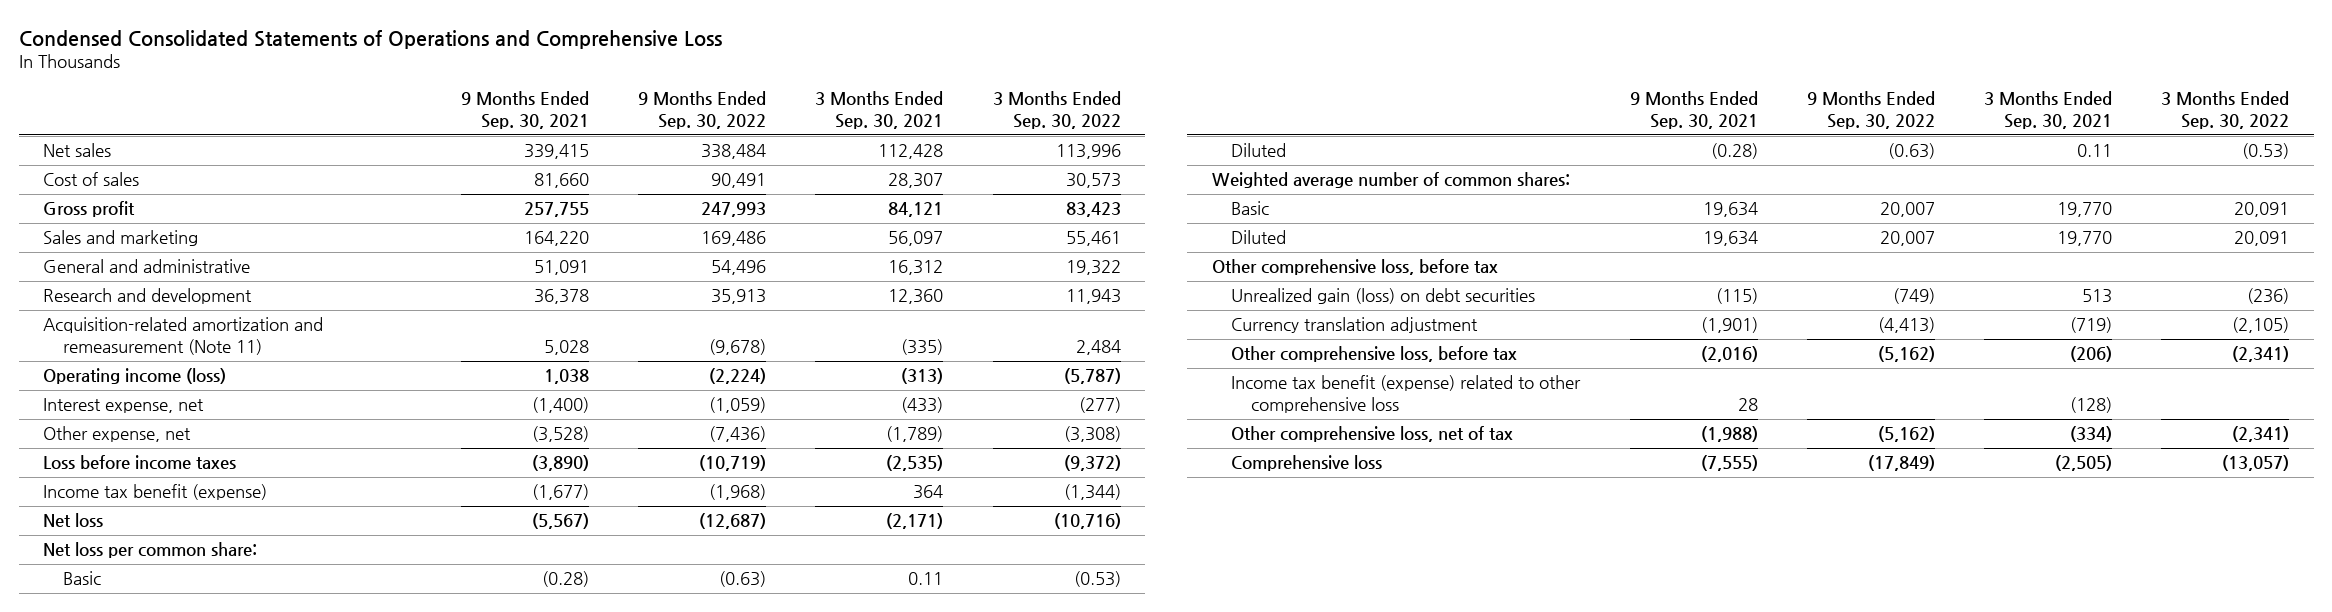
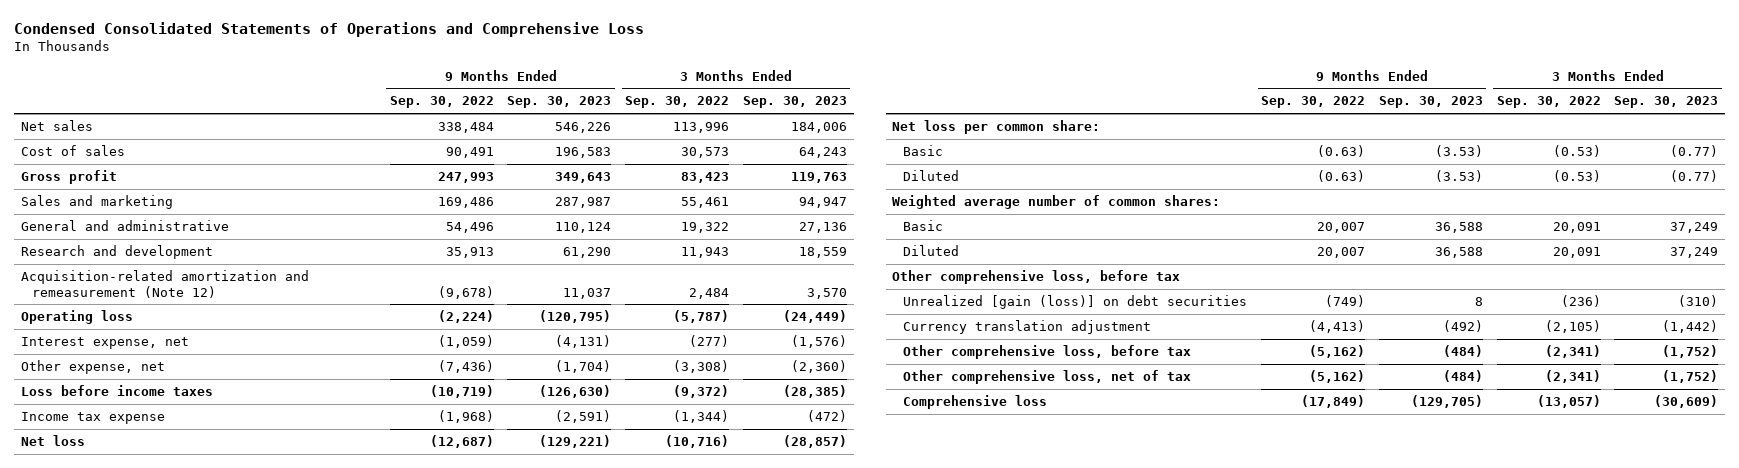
[461,91,590,130] 9 Months Ended Sep. 30, 2021 -> none
[815,91,944,130] 3 Months Ended Sep. 30, 2021 -> none
none -> [507,96,612,109] Sep. 30, 2023
none -> [742,96,847,109] Sep. 30, 2023
[43,317,324,356] Acquisition-related amortization and remeasurement (Note 11) -> [21,269,310,298] Acquisition-related amortization and remeasurement (Note 12)
[43,368,227,385] Operating income (loss) -> [21,309,134,324] Operating loss
[43,484,268,501] Income tax benefit (expense) -> [21,411,166,424] Income tax expense
[1231,288,1536,305] Unrealized gain (loss) on debt securities -> [903,294,1248,309] Unrealized [gain (loss)] on debt securities
[1231,375,1582,414] Income tax benefit (expense) related to other comprehensive loss -> none

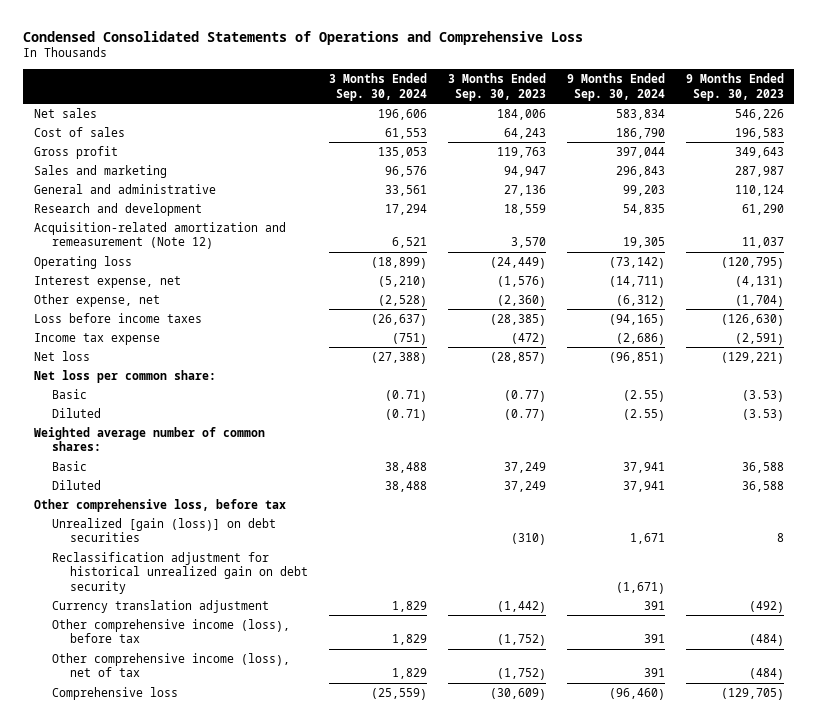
[389,96,494,109] Sep. 30, 2022 -> none
[625,96,730,109] Sep. 30, 2022 -> none
none -> [329,73,428,101] 3 Months Ended Sep. 30, 2024
none -> [566,73,665,101] 9 Months Ended Sep. 30, 2024
none -> [51,551,309,594] Reclassification adjustment for historical unrealized gain on debt security
[903,344,1192,359] Other comprehensive loss, before tax -> [51,618,290,644] Other comprehensive income (loss), before tax
[903,369,1192,384] Other comprehensive loss, net of tax -> [51,652,290,678] Other comprehensive income (loss), net of tax

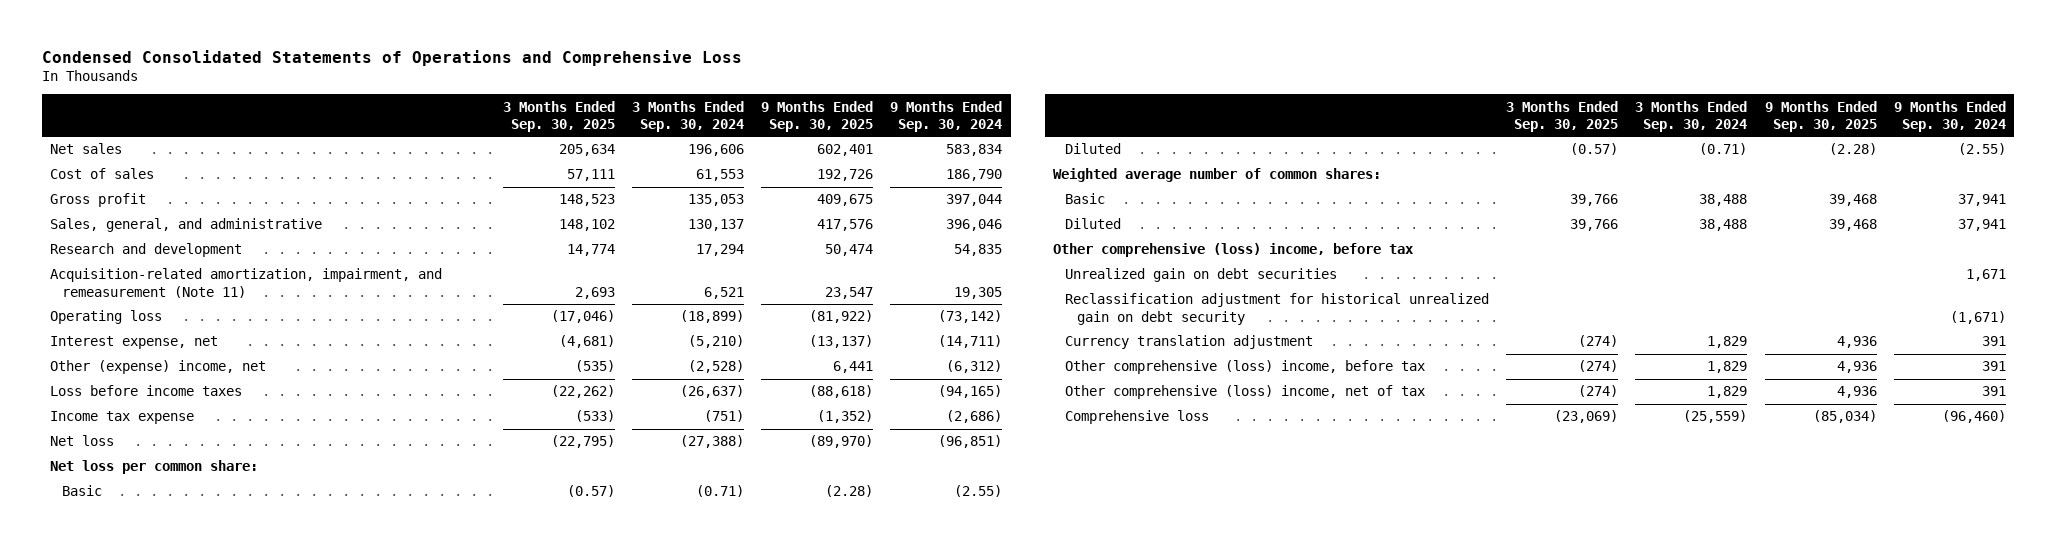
[447,73,546,101] 3 Months Ended Sep. 30, 2023 -> none
[685,73,784,101] 9 Months Ended Sep. 30, 2023 -> none
none -> [502,100,615,132] 3 Months Ended Sep. 30, 2025
none -> [761,100,874,132] 9 Months Ended Sep. 30, 2025
[33,164,167,178] Sales and marketing -> none
[33,183,216,194] General and administrative -> [50,218,323,233] Sales, general, and administrative
[385,184,428,196] 33,561 -> [688,219,745,232] 130,137
[622,184,665,196] 99,203 -> [946,219,1003,232] 396,046
[33,221,286,250] Acquisition-related amortization and remeasurement (Note 12) -> [50,268,443,298] Acquisition-related amortization, impairment, and remeasurement (Note 11)
[33,293,160,307] Other expense, net -> [50,360,267,375] Other (expense) income, net
[33,498,286,512] Other comprehensive loss, before tax -> [1053,243,1415,258] Other comprehensive (loss) income, before tax
[51,517,276,543] Unrealized [gain (loss)] on debt securities -> [1065,268,1338,283] Unrealized gain on debt securities
[51,618,290,644] Other comprehensive income (loss), before tax -> [1065,360,1426,375] Other comprehensive (loss) income, before tax
[51,652,290,678] Other comprehensive income (loss), net of tax -> [1065,385,1426,400] Other comprehensive (loss) income, net of tax

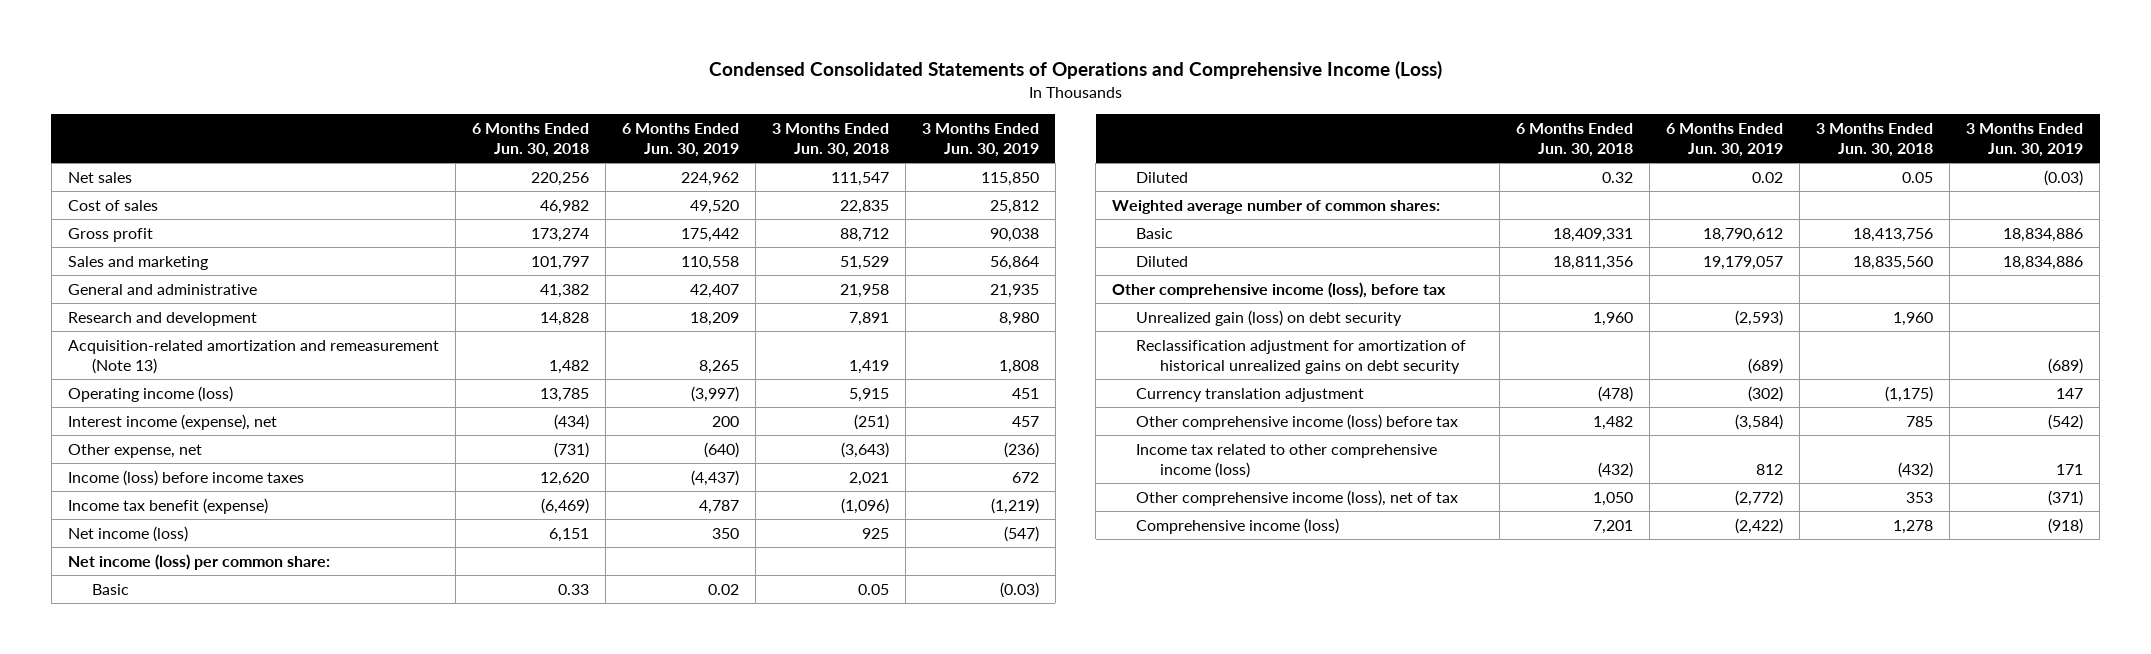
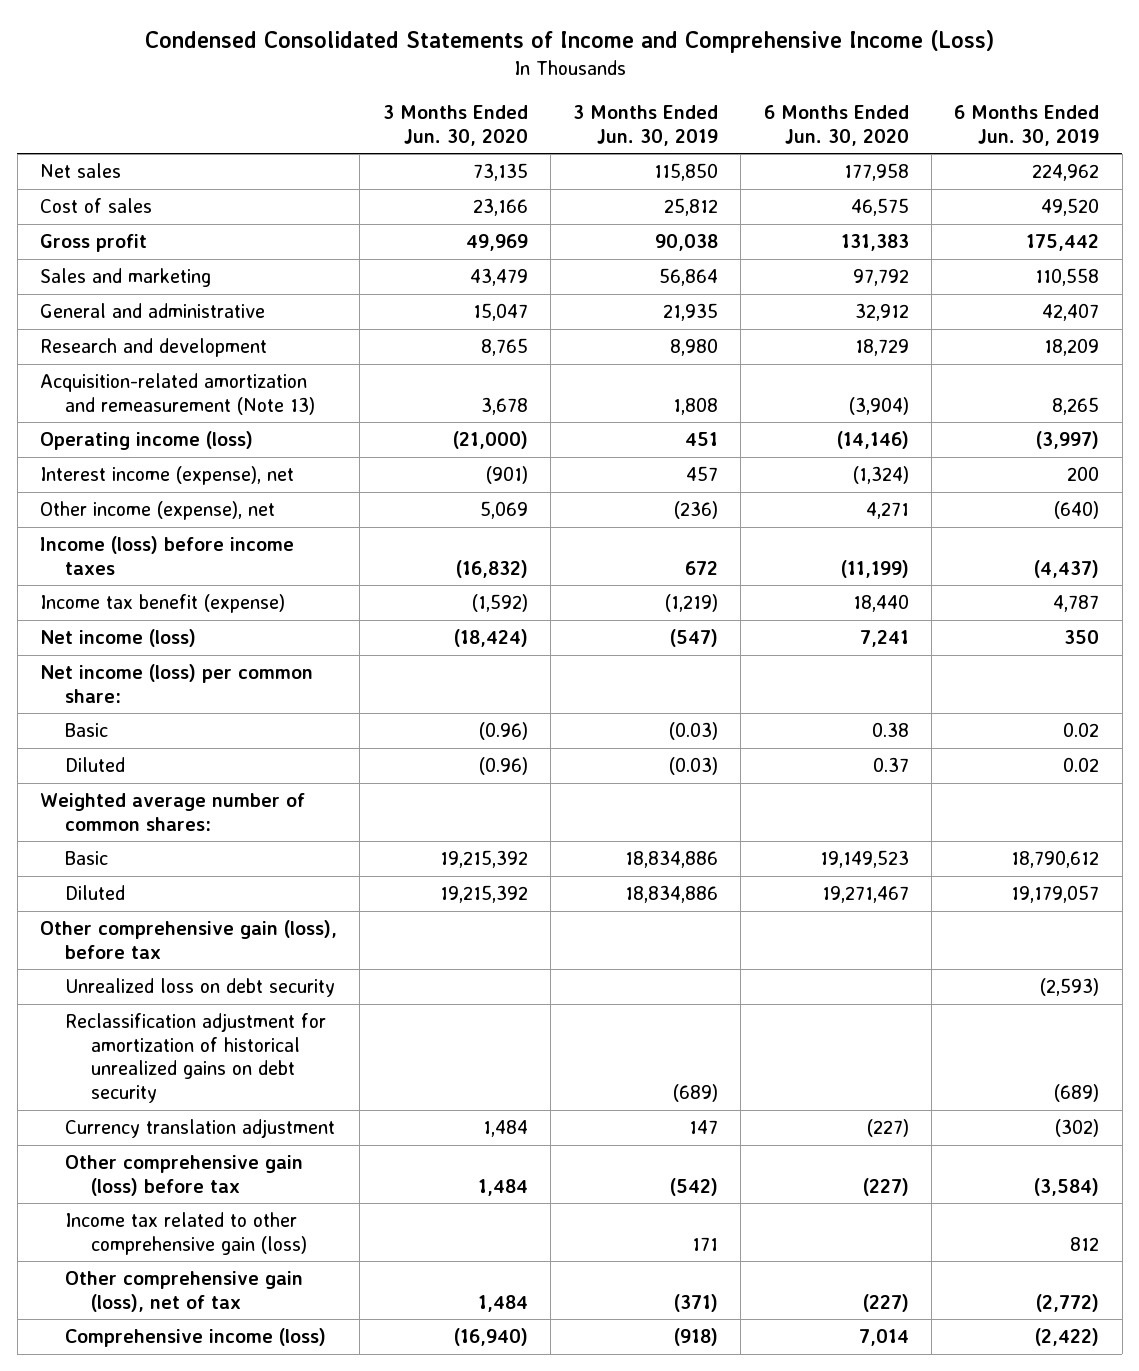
[708,61,1442,80] Condensed Consolidated Statements of Operations and Comprehensive Income (Loss) -> [144,30,994,54] Condensed Consolidated Statements of Income and Comprehensive Income (Loss)
[471,123,589,158] 6 Months Ended Jun. 30, 2018 -> none
[771,123,889,158] 3 Months Ended Jun. 30, 2018 -> none
none -> [382,105,528,146] 3 Months Ended Jun. 30, 2020
none -> [763,105,909,146] 6 Months Ended Jun. 30, 2020
[67,444,202,459] Other expense, net -> [39,501,275,521] Other income (expense), net
[1112,282,1447,299] Other comprehensive income (loss), before tax -> [39,920,337,959] Other comprehensive gain (loss), before tax
[1136,310,1403,327] Unrealized gain (loss) on debt security -> [65,978,336,998] Unrealized loss on debt security
[1136,414,1459,431] Other comprehensive income (loss) before tax -> [65,1155,304,1196] Other comprehensive gain (loss) before tax
[1136,444,1438,478] Income tax related to other comprehensive income (loss) -> [65,1212,307,1255] Income tax related to other comprehensive gain (loss)
[1136,490,1459,507] Other comprehensive income (loss), net of tax -> [65,1271,304,1312] Other comprehensive gain (loss), net of tax

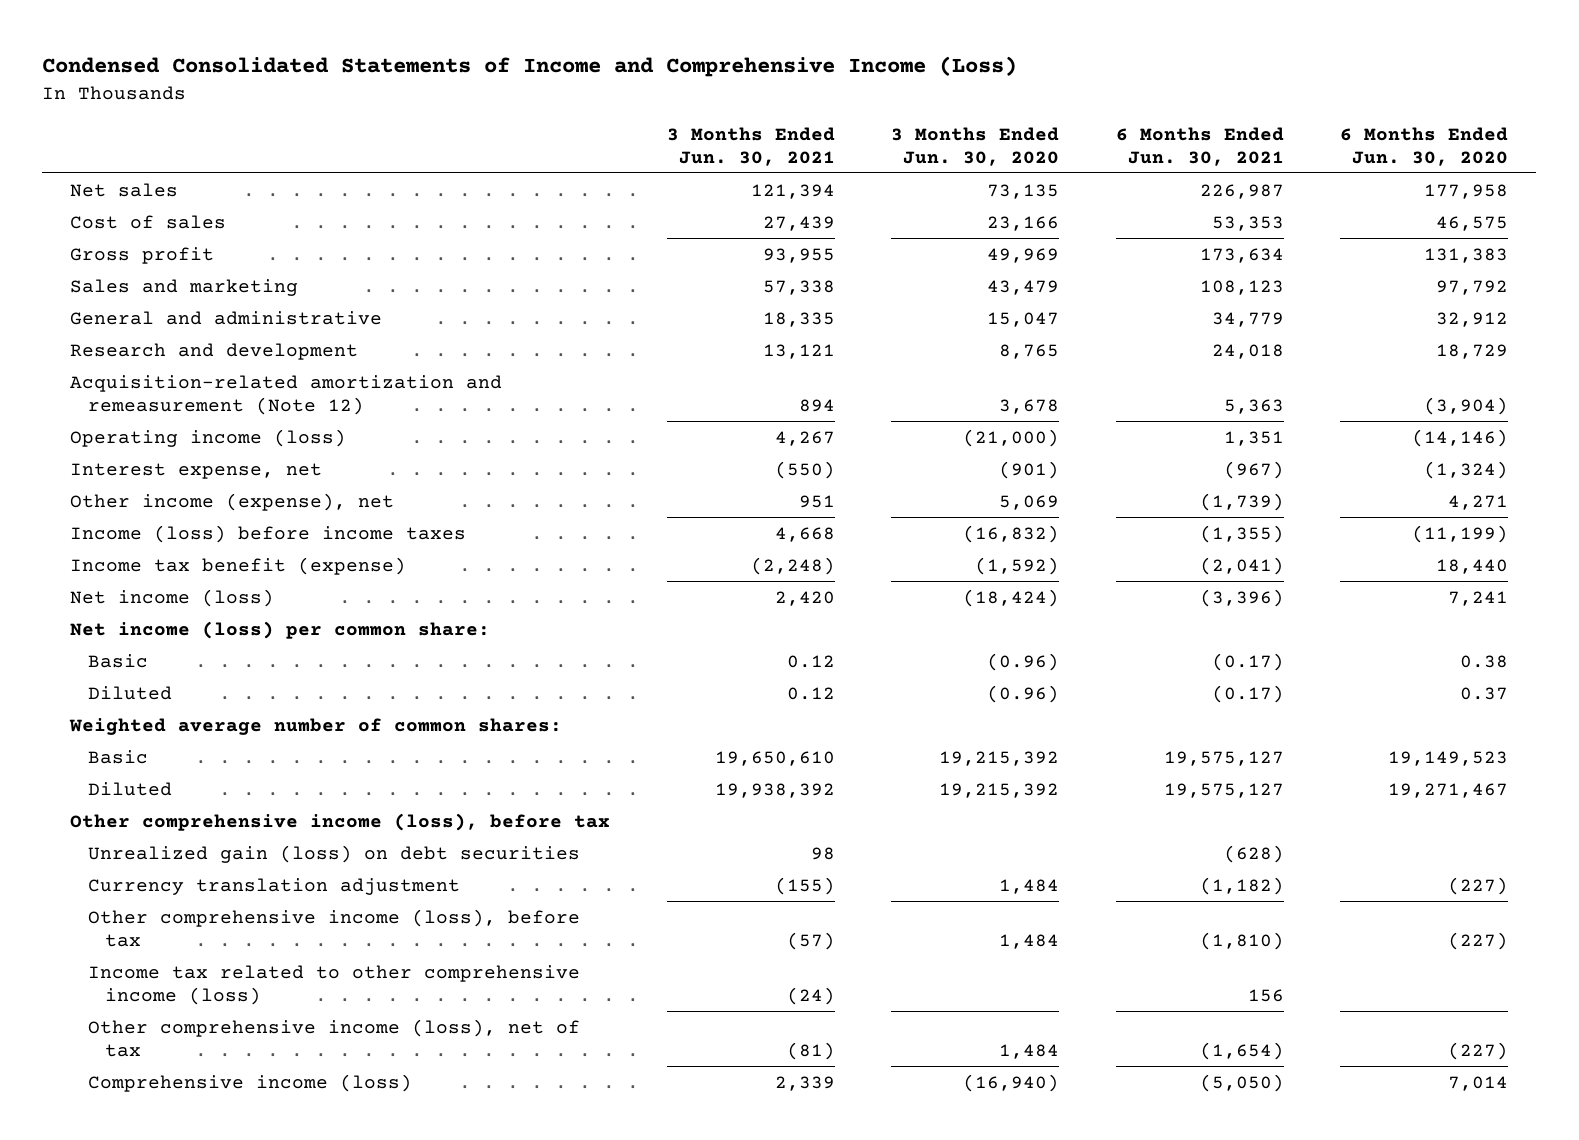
[573,105,719,146] 3 Months Ended Jun. 30, 2019 -> none
[954,105,1100,146] 6 Months Ended Jun. 30, 2019 -> none
none -> [666,126,835,166] 3 Months Ended Jun. 30, 2021
none -> [1115,126,1284,166] 6 Months Ended Jun. 30, 2021
[39,373,316,415] Acquisition-related amortization and remeasurement (Note 13) -> [70,374,503,415] Acquisition-related amortization and remeasurement (Note 12)
[39,466,294,486] Interest income (expense), net -> [70,462,323,479] Interest expense, net
[65,1013,327,1104] Reclassification adjustment for amortization of historical unrealized gains on debt security -> none
[39,920,337,959] Other comprehensive gain (loss), before tax -> [70,812,611,831] Other comprehensive income (loss), before tax
[65,978,336,998] Unrealized loss on debt security -> [87,844,580,863] Unrealized gain (loss) on debt securities
[65,1155,304,1196] Other comprehensive gain (loss) before tax -> [87,908,580,947] Other comprehensive income (loss), before tax
[65,1212,307,1255] Income tax related to other comprehensive gain (loss) -> [87,964,580,1005] Income tax related to other comprehensive income (loss)
[65,1271,304,1312] Other comprehensive gain (loss), net of tax -> [87,1018,580,1057] Other comprehensive income (loss), net of tax

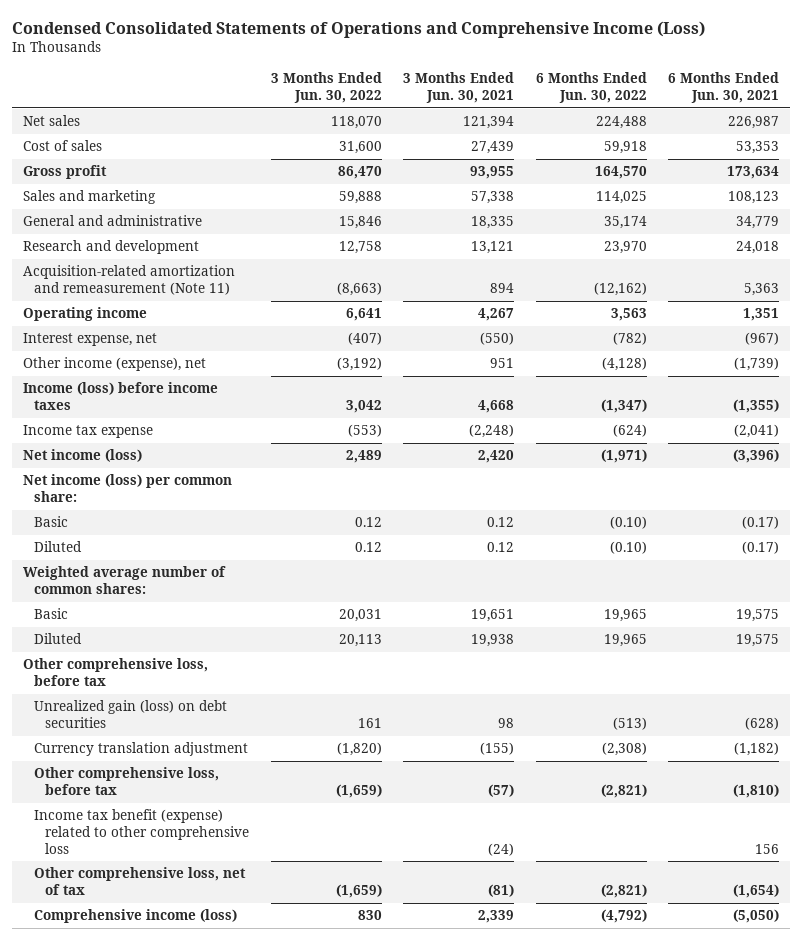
[42,56,1018,78] Condensed Consolidated Statements of Income and Comprehensive Income (Loss) -> [12,20,706,38] Condensed Consolidated Statements of Operations and Comprehensive Income (Loss)
[891,126,1060,166] 3 Months Ended Jun. 30, 2020 -> none
[1340,126,1509,166] 6 Months Ended Jun. 30, 2020 -> none
none -> [270,72,382,103] 3 Months Ended Jun. 30, 2022
none -> [535,72,647,103] 6 Months Ended Jun. 30, 2022
[70,374,503,415] Acquisition-related amortization and remeasurement (Note 12) -> [23,265,236,296] Acquisition-related amortization and remeasurement (Note 11)
[70,428,347,447] Operating income (loss) -> [23,307,148,322] Operating income
[70,556,407,575] Income tax benefit (expense) -> [23,425,154,439] Income tax expense
[714,750,835,766] 19,650,610 -> [471,609,515,623] 19,651
[1163,750,1284,766] 19,575,127 -> [736,609,780,623] 19,575
[714,782,835,798] 19,938,392 -> [471,634,515,648] 19,938
[1163,782,1284,798] 19,575,127 -> [736,634,780,648] 19,575
[70,812,611,831] Other comprehensive income (loss), before tax -> [23,658,209,687] Other comprehensive loss, before tax
[87,908,580,947] Other comprehensive income (loss), before tax -> [34,767,220,796] Other comprehensive loss, before tax
[87,964,580,1005] Income tax related to other comprehensive income (loss) -> [34,809,250,854] Income tax benefit (expense) related to other comprehensive loss
[87,1018,580,1057] Other comprehensive income (loss), net of tax -> [34,867,247,896] Other comprehensive loss, net of tax

